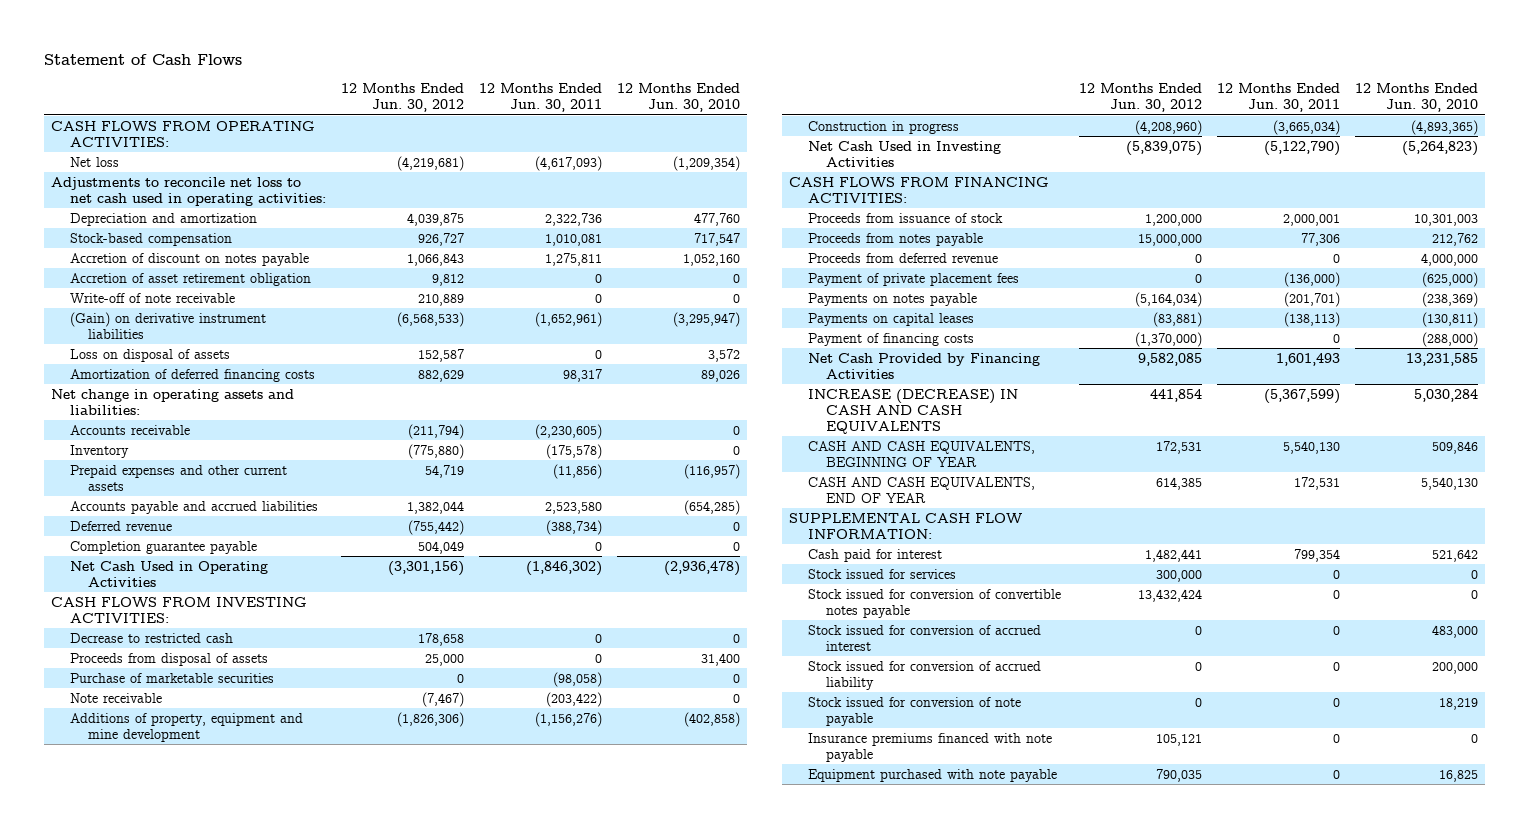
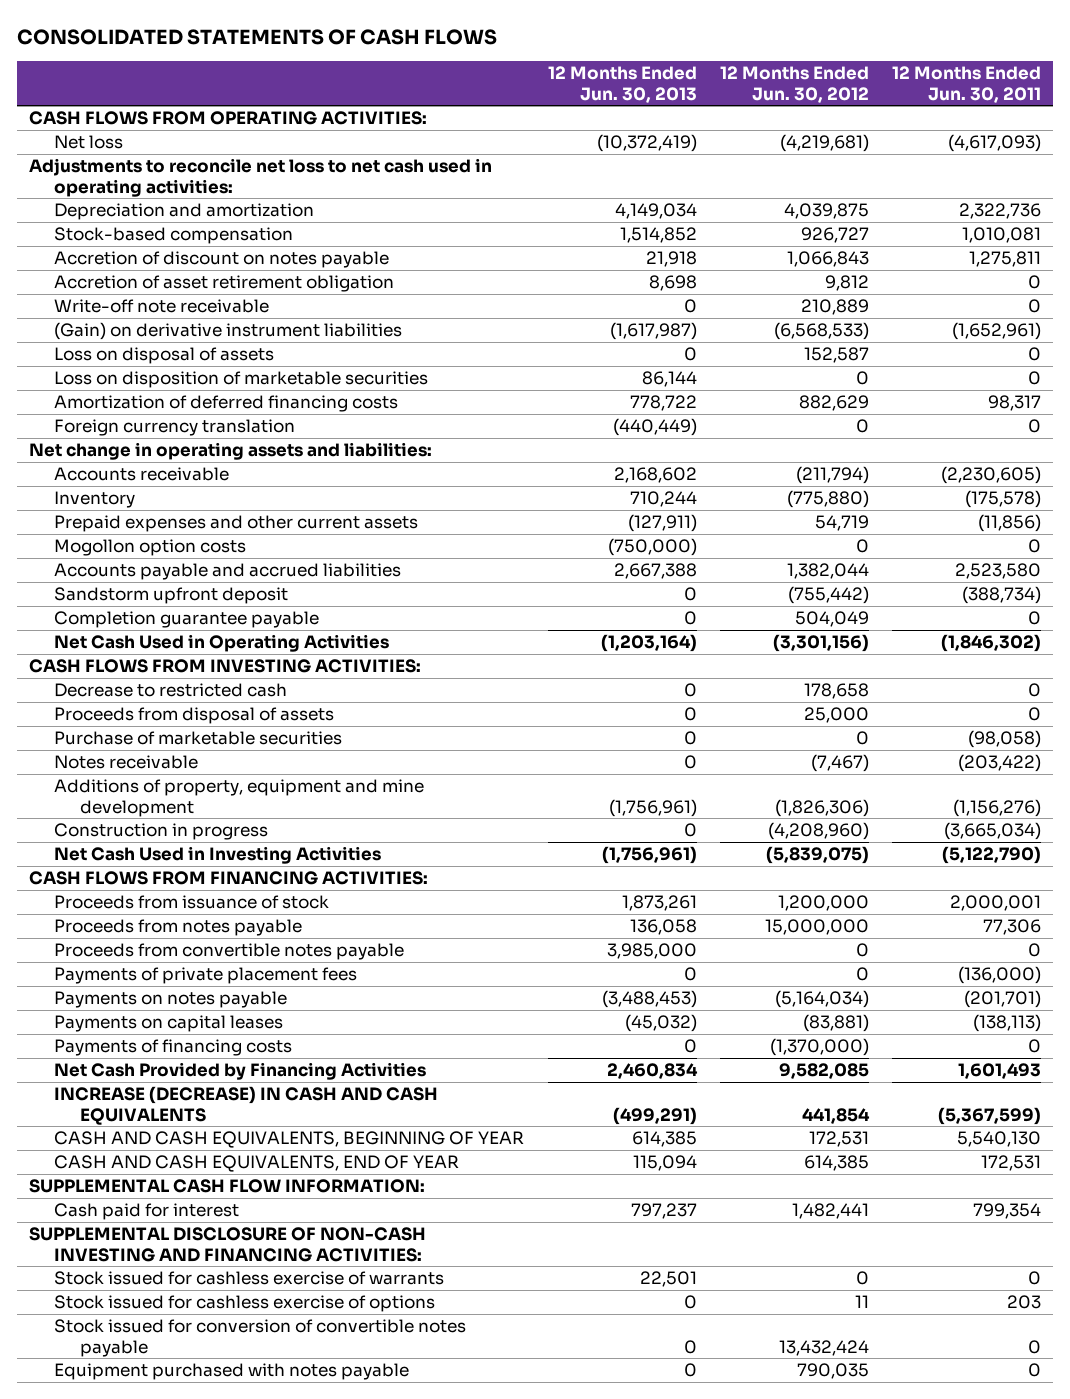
[43,53,242,65] Statement of Cash Flows -> [17,28,498,45] CONSOLIDATED STATEMENTS OF CASH FLOWS
[616,83,740,113] 12 Months Ended Jun. 30, 2010 -> none
none -> [547,66,697,103] 12 Months Ended Jun. 30, 2013
[69,292,235,303] Write-off of note receivable -> [54,299,270,314] Write-off note receivable
none -> [54,371,429,389] Loss on disposition of marketable securities
none -> [54,419,296,437] Foreign currency translation
none -> [54,539,247,557] Mogollon option costs
[69,520,172,531] Deferred revenue -> [54,587,289,605] Sandstorm upfront deposit
[69,692,162,703] Note receivable -> [54,755,199,770] Notes receivable
[807,252,998,263] Proceeds from deferred revenue -> none
none -> [54,943,405,961] Proceeds from convertible notes payable
[807,272,1019,286] Payment of private placement fees -> [54,967,358,985] Payments of private placement fees
[807,332,974,346] Payment of financing costs -> [54,1039,293,1057] Payments of financing costs
[807,568,956,579] Stock issued for services -> none
none -> [28,1227,426,1262] SUPPLEMENTAL DISCLOSURE OF NON-CASH INVESTING AND FINANCING ACTIVITIES:
none -> [54,1271,445,1286] Stock issued for cashless exercise of warrants
none -> [54,1295,436,1313] Stock issued for cashless exercise of options
[807,624,1041,651] Stock issued for conversion of accrued interest -> none
[807,660,1041,690] Stock issued for conversion of accrued liability -> none
[807,696,1021,726] Stock issued for conversion of note payable -> none
[807,732,1052,762] Insurance premiums financed with note payable -> none
[807,768,1057,782] Equipment purchased with note payable -> [54,1363,410,1381] Equipment purchased with notes payable

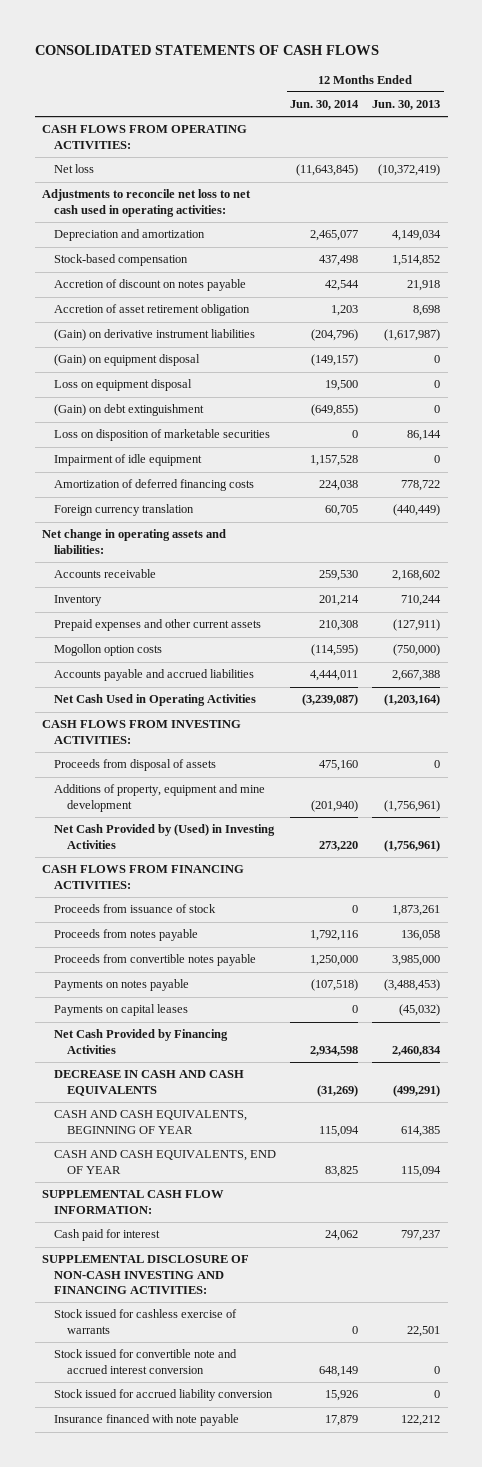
[719,66,869,103] 12 Months Ended Jun. 30, 2012 -> none
[892,66,1042,103] 12 Months Ended Jun. 30, 2011 -> none
none -> [290,100,360,111] Jun. 30, 2014
[54,299,270,314] Write-off note receivable -> none
none -> [54,354,201,367] (Gain) on equipment disposal
[54,347,275,365] Loss on disposal of assets -> [54,379,193,392] Loss on equipment disposal
none -> [54,404,205,417] (Gain) on debt extinguishment
none -> [54,454,203,467] Impairment of idle equipment
[54,587,289,605] Sandstorm upfront deposit -> none
[54,611,320,629] Completion guarantee payable -> none
[54,683,288,698] Decrease to restricted cash -> none
[54,731,343,746] Purchase of marketable securities -> none
[54,755,199,770] Notes receivable -> none
[54,823,269,841] Construction in progress -> none
[54,846,382,865] Net Cash Used in Investing Activities -> [54,824,276,849] Net Cash Provided by (Used) in Investing Activities
[54,967,358,985] Payments of private placement fees -> none
[54,1039,293,1057] Payments of financing costs -> none
[54,1086,439,1125] INCREASE (DECREASE) IN CASH AND CASH EQUIVALENTS -> [54,1070,245,1096] DECREASE IN CASH AND CASH EQUIVALENTS
[54,1295,436,1313] Stock issued for cashless exercise of options -> none
[54,1319,467,1357] Stock issued for conversion of convertible notes payable -> none
[54,1363,410,1381] Equipment purchased with notes payable -> none
none -> [54,1349,238,1374] Stock issued for convertible note and accrued interest conversion
none -> [54,1389,274,1402] Stock issued for accrued liability conversion
none -> [54,1414,240,1427] Insurance financed with note payable

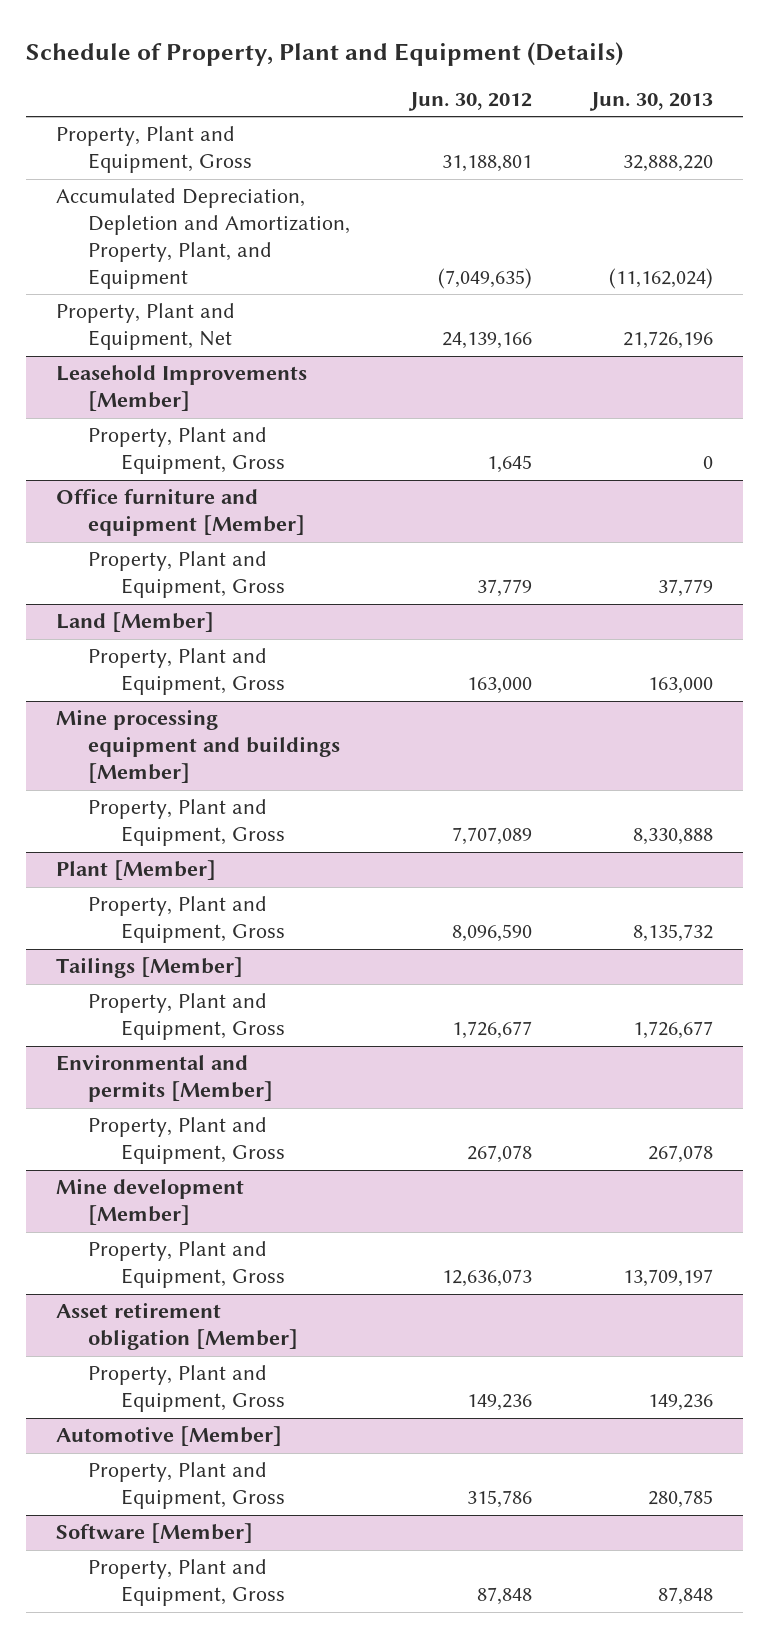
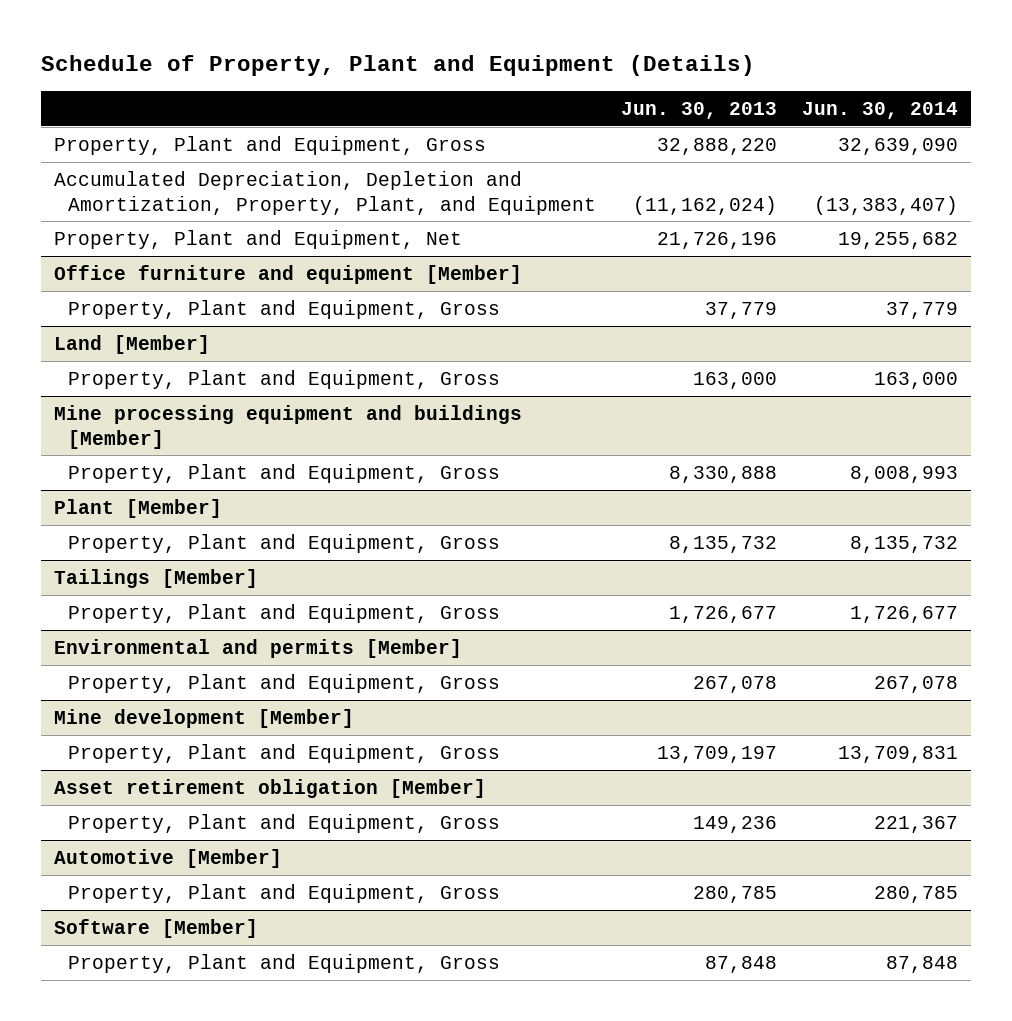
[407,92,532,112] Jun. 30, 2012 -> none
none -> [802,101,959,119] Jun. 30, 2014
[55,365,307,412] Leasehold Improvements [Member] -> none
[88,427,286,475] Property, Plant and Equipment, Gross -> none

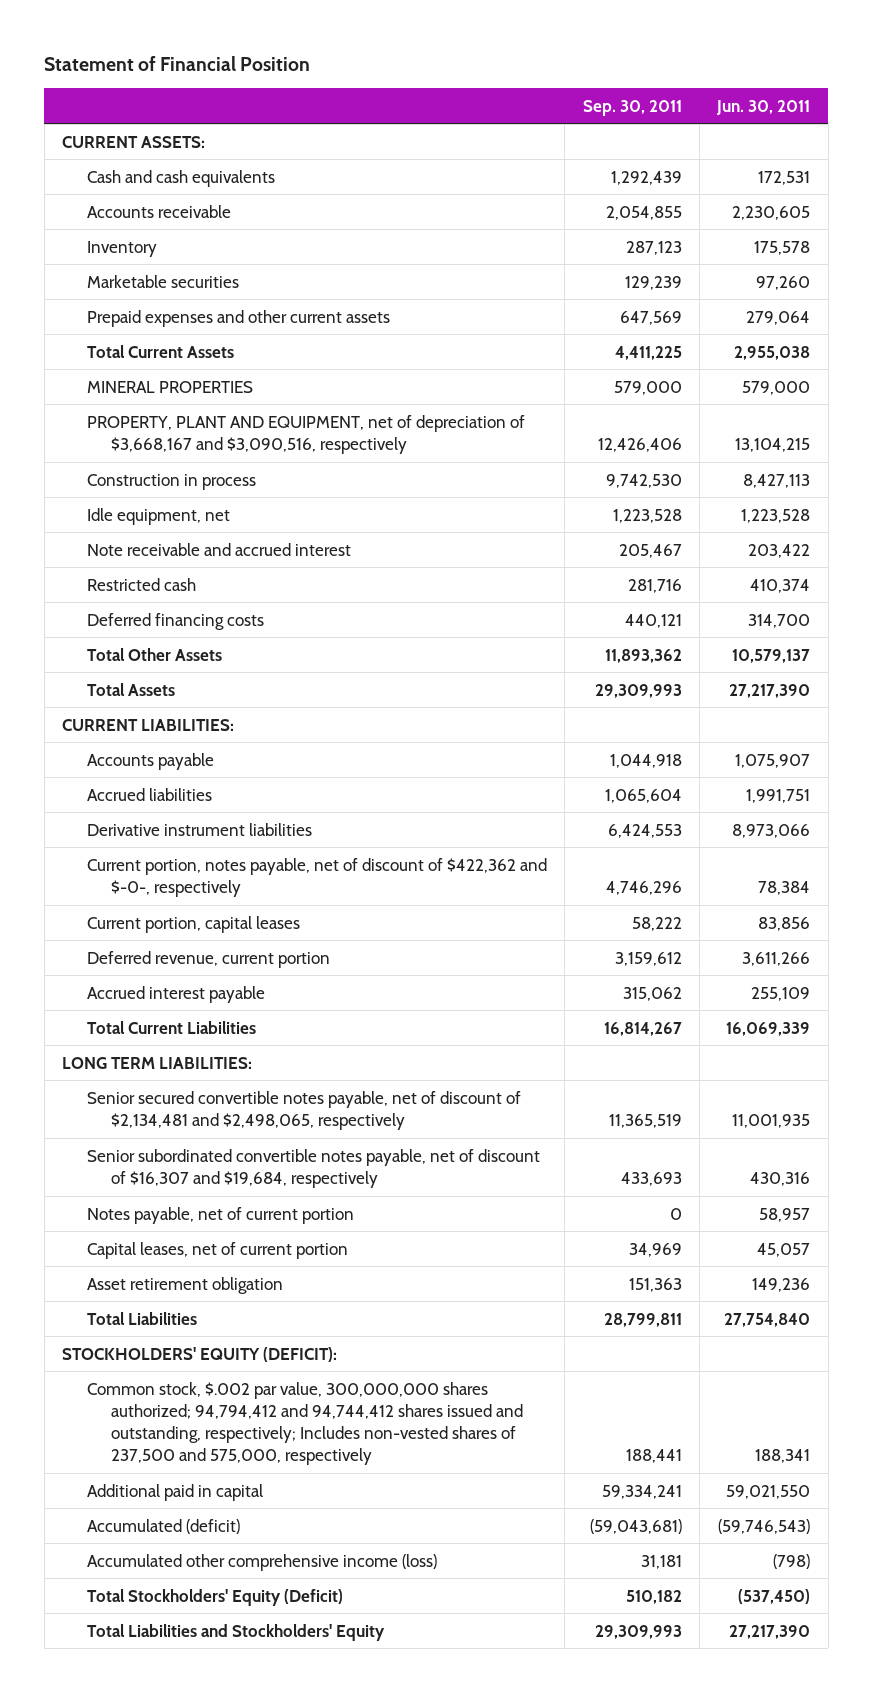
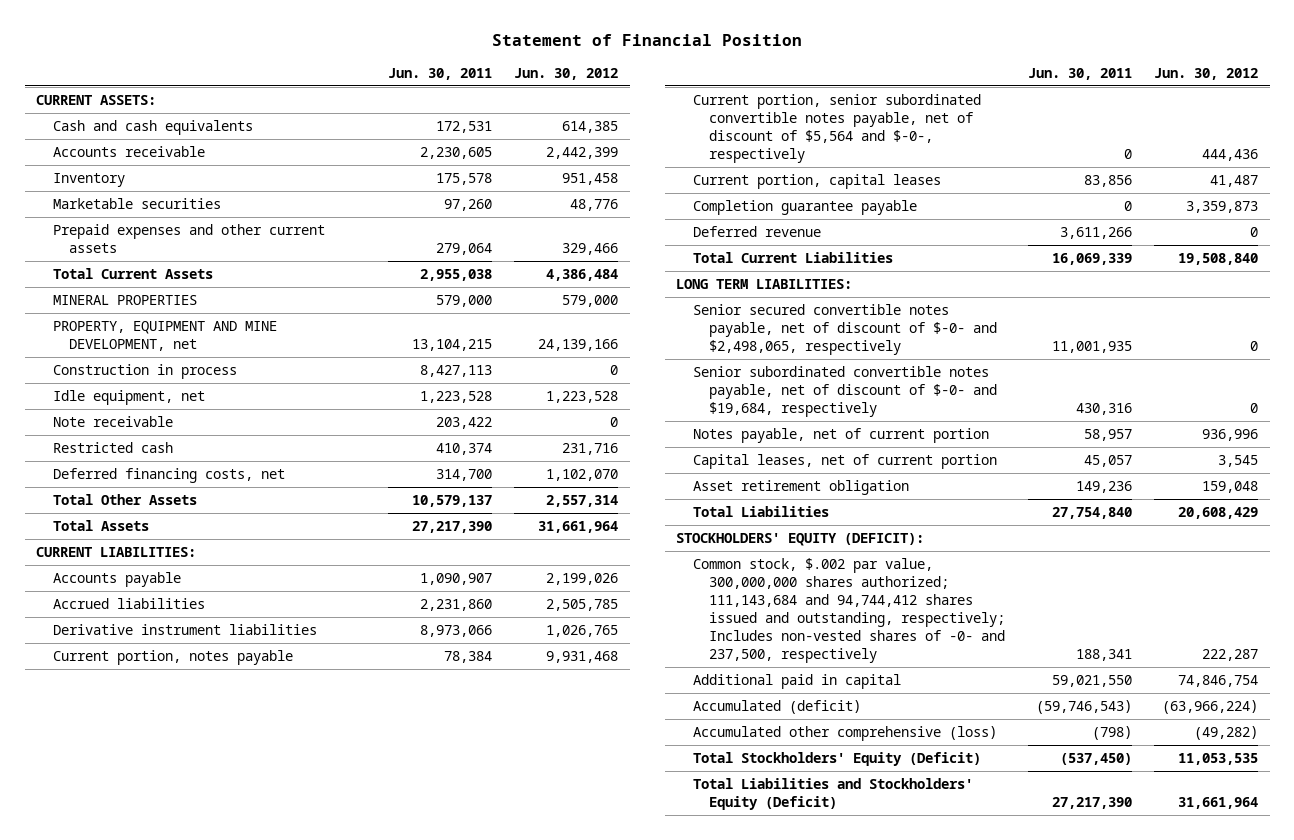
[582,99,682,116] Sep. 30, 2011 -> none
none -> [514,67,619,80] Jun. 30, 2012
[86,414,525,454] PROPERTY, PLANT AND EQUIPMENT, net of depreciation of $3,668,167 and $3,090,516, respectively -> [52,320,277,351] PROPERTY, EQUIPMENT AND MINE DEVELOPMENT, net
[86,542,351,556] Note receivable and accrued interest -> [52,415,173,427] Note receivable
[86,612,264,630] Deferred financing costs -> [52,467,285,483] Deferred financing costs, net
[735,753,811,768] 1,075,907 -> [419,572,492,585] 1,090,907
[746,788,811,803] 1,991,751 -> [419,598,492,611] 2,231,860
[86,857,547,897] Current portion, notes payable, net of discount of $422,362 and $-0-, respectively -> [52,649,293,665] Current portion, notes payable
none -> [692,93,981,163] Current portion, senior subordinated convertible notes payable, net of discount of $5,564 and $-0-, respectively
[86,985,265,1003] Accrued interest payable -> none
none -> [692,199,917,215] Completion guarantee payable
[86,950,330,968] Deferred revenue, current portion -> [692,225,821,237] Deferred revenue
[86,1090,521,1130] Senior secured convertible notes payable, net of discount of $2,134,481 and $2,498,065, respectively -> [692,303,998,355] Senior secured convertible notes payable, net of discount of $-0- and $2,498,065, respectively
[86,1148,540,1188] Senior subordinated convertible notes payable, net of discount of $16,307 and $19,684, respectively -> [692,365,998,417] Senior subordinated convertible notes payable, net of discount of $-0- and $19,684, respectively
[86,1381,523,1466] Common stock, $.002 par value, 300,000,000 shares authorized; 94,794,412 and 94,744,412 shares issued and outstanding, respectively; Includes non-vested shares of 237,500 and 575,000, respectively -> [692,557,1006,664] Common stock, $.002 par value, 300,000,000 shares authorized; 111,143,684 and 94,744,412 shares issued and outstanding, respectively; Includes non-vested shares of -0- and 237,500, respectively
[86,1553,437,1571] Accumulated other comprehensive income (loss) -> [692,725,997,741] Accumulated other comprehensive (loss)
[86,1623,385,1641] Total Liabilities and Stockholders' Equity -> [692,777,973,810] Total Liabilities and Stockholders' Equity (Deficit)

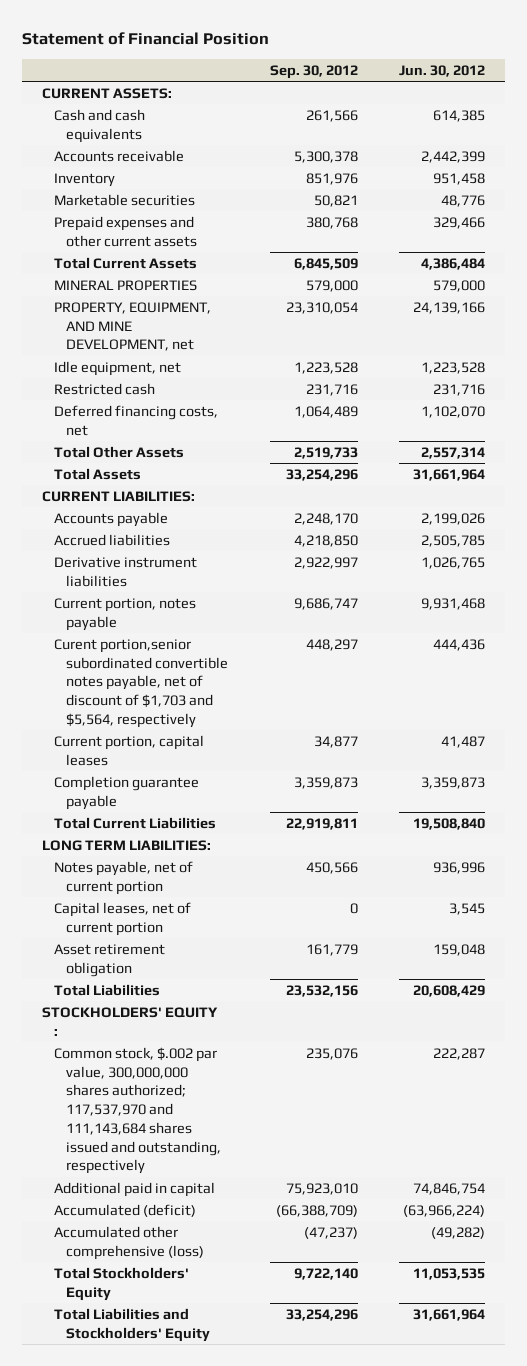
[387,67,492,80] Jun. 30, 2011 -> none
none -> [269,64,358,79] Sep. 30, 2012
[52,363,237,379] Construction in process -> none
[52,320,277,351] PROPERTY, EQUIPMENT AND MINE DEVELOPMENT, net -> [54,301,212,352] PROPERTY, EQUIPMENT, AND MINE DEVELOPMENT, net
[52,415,173,427] Note receivable -> none
[692,93,981,163] Current portion, senior subordinated convertible notes payable, net of discount of $5,564 and $-0-, respectively -> [54,638,229,728] Curent portion,senior subordinated convertible notes payable, net of discount of $1,703 and $5,564, respectively
[692,225,821,237] Deferred revenue -> none
[692,303,998,355] Senior secured convertible notes payable, net of discount of $-0- and $2,498,065, respectively -> none
[692,365,998,417] Senior subordinated convertible notes payable, net of discount of $-0- and $19,684, respectively -> none
[675,532,924,546] STOCKHOLDERS' EQUITY (DEFICIT): -> [42,1006,219,1036] STOCKHOLDERS' EQUITY :
[692,557,1006,664] Common stock, $.002 par value, 300,000,000 shares authorized; 111,143,684 and 94,744,412 shares issued and outstanding, respectively; Includes non-vested shares of -0- and 237,500, respectively -> [54,1046,222,1175] Common stock, $.002 par value, 300,000,000 shares authorized; 117,537,970 and 111,143,684 shares issued and outstanding, respectively
[692,751,981,766] Total Stockholders' Equity (Deficit) -> [54,1266,190,1301] Total Stockholders' Equity
[692,777,973,810] Total Liabilities and Stockholders' Equity (Deficit) -> [54,1307,211,1342] Total Liabilities and Stockholders' Equity

